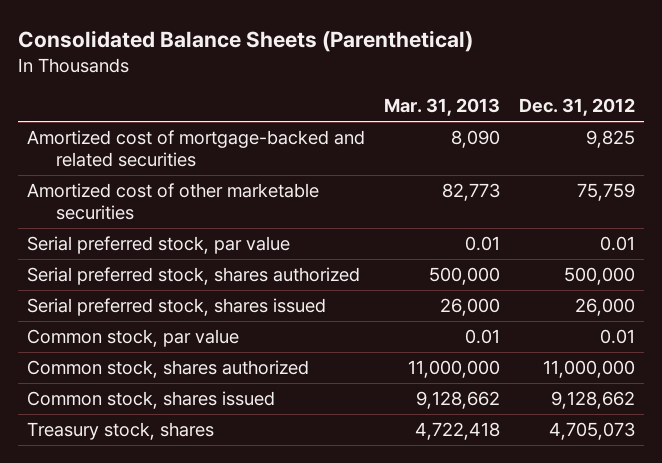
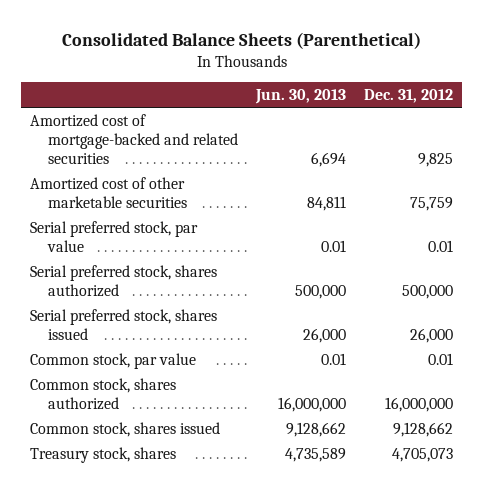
[384,98,501,117] Mar. 31, 2013 -> none
none -> [254,89,346,105] Jun. 30, 2013
[542,360,635,379] 11,000,000 -> [384,396,453,412] 16,000,000

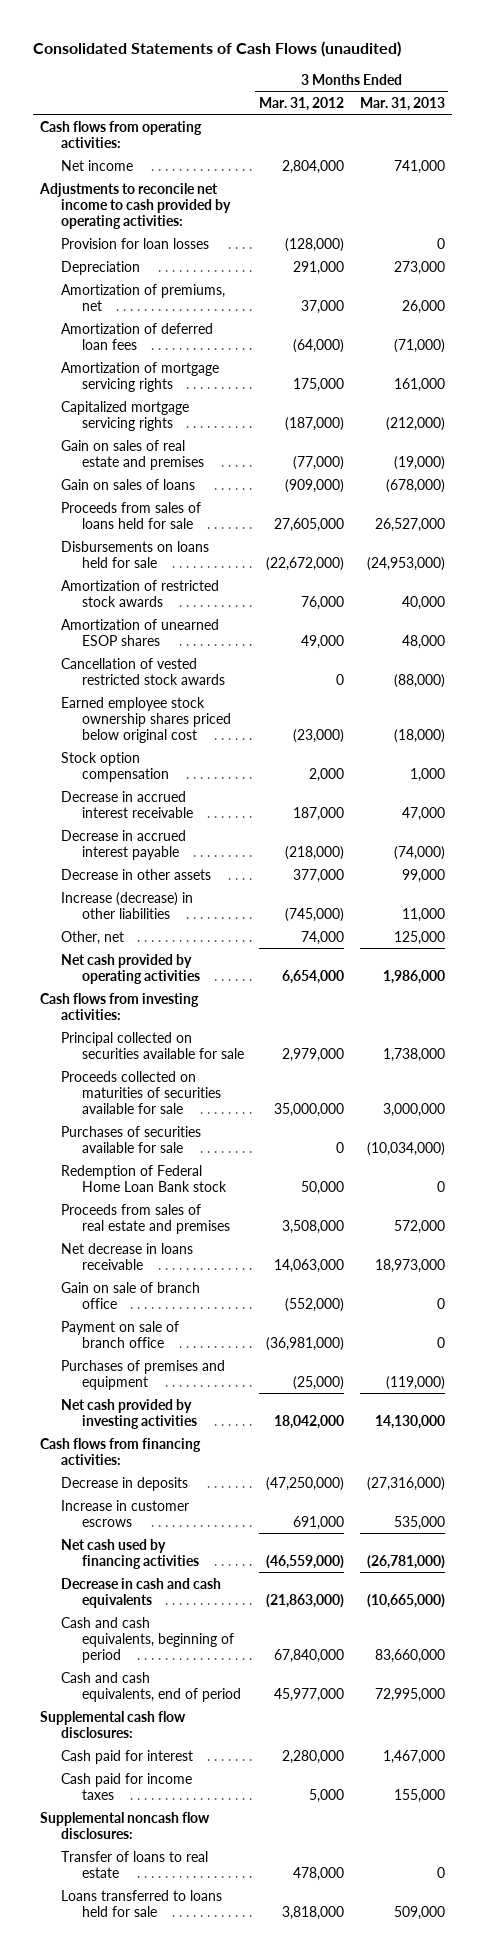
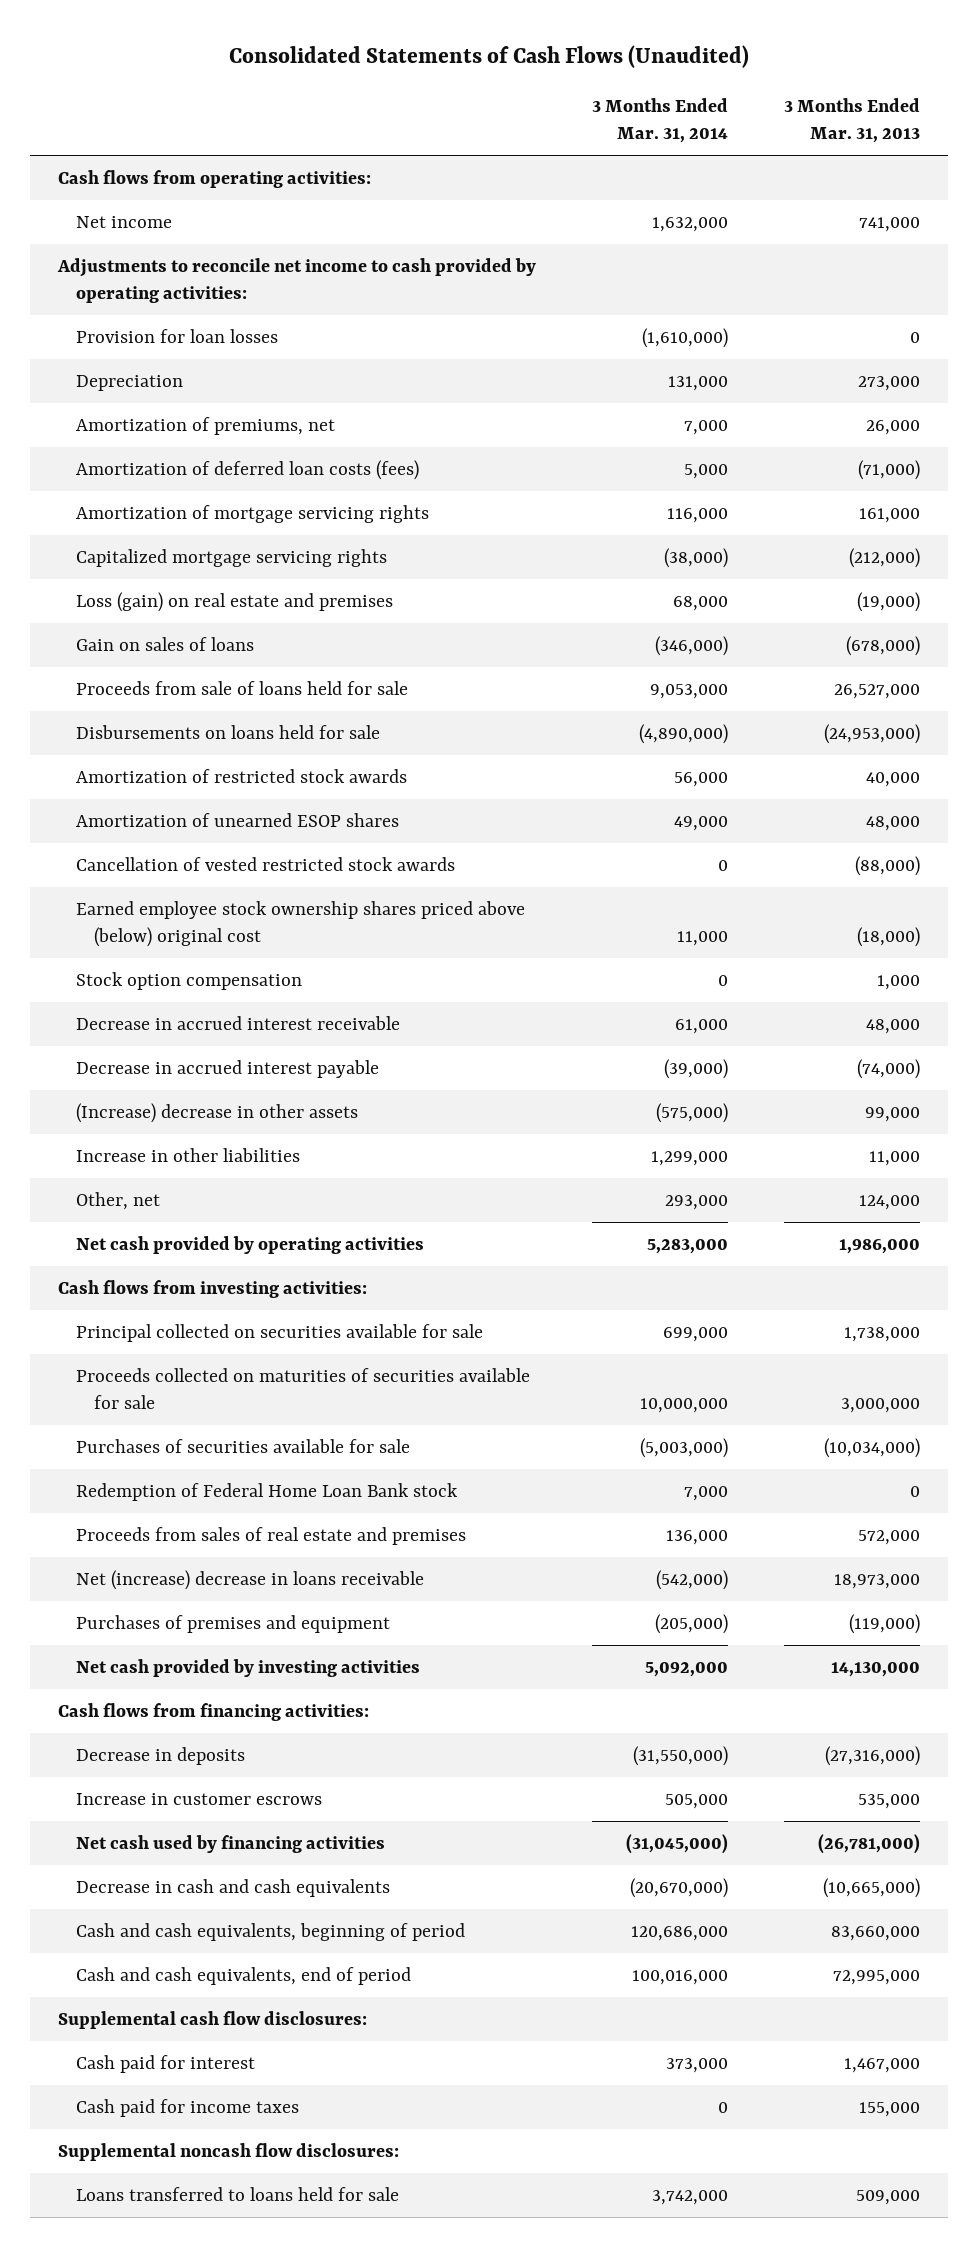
[32,41,401,58] Consolidated Statements of Cash Flows (unaudited) -> [229,45,750,69] Consolidated Statements of Cash Flows (Unaudited)
[259,96,345,111] Mar. 31, 2012 -> none
none -> [592,98,729,144] 3 Months Ended Mar. 31, 2014
[61,322,214,350] Amortization of deferred loan fees -> [76,459,420,480] Amortization of deferred loan costs (fees)
[61,439,204,470] Gain on sales of real estate and premises -> [76,591,394,612] Loss (gain) on real estate and premises
[61,501,202,529] Proceeds from sales of loans held for sale -> [76,680,409,695] Proceeds from sale of loans held for sale
[61,696,231,743] Earned employee stock ownership shares priced below original cost -> [76,900,526,947] Earned employee stock ownership shares priced above (below) original cost
[401,806,445,821] 47,000 -> [865,1018,920,1034] 48,000
[61,868,212,880] Decrease in other assets -> [76,1102,359,1123] (Increase) decrease in other assets
[61,891,194,919] Increase (decrease) in other liabilities -> [76,1147,301,1162] Increase in other liabilities
[393,930,445,945] 125,000 -> [858,1194,920,1210] 124,000
[61,1281,201,1309] Gain on sale of branch office -> none
[61,1320,180,1348] Payment on sale of branch office -> none
[61,1242,194,1270] Net decrease in loans receivable -> [76,1569,425,1590] Net (increase) decrease in loans receivable
[61,1850,209,1878] Transfer of loans to real estate -> none

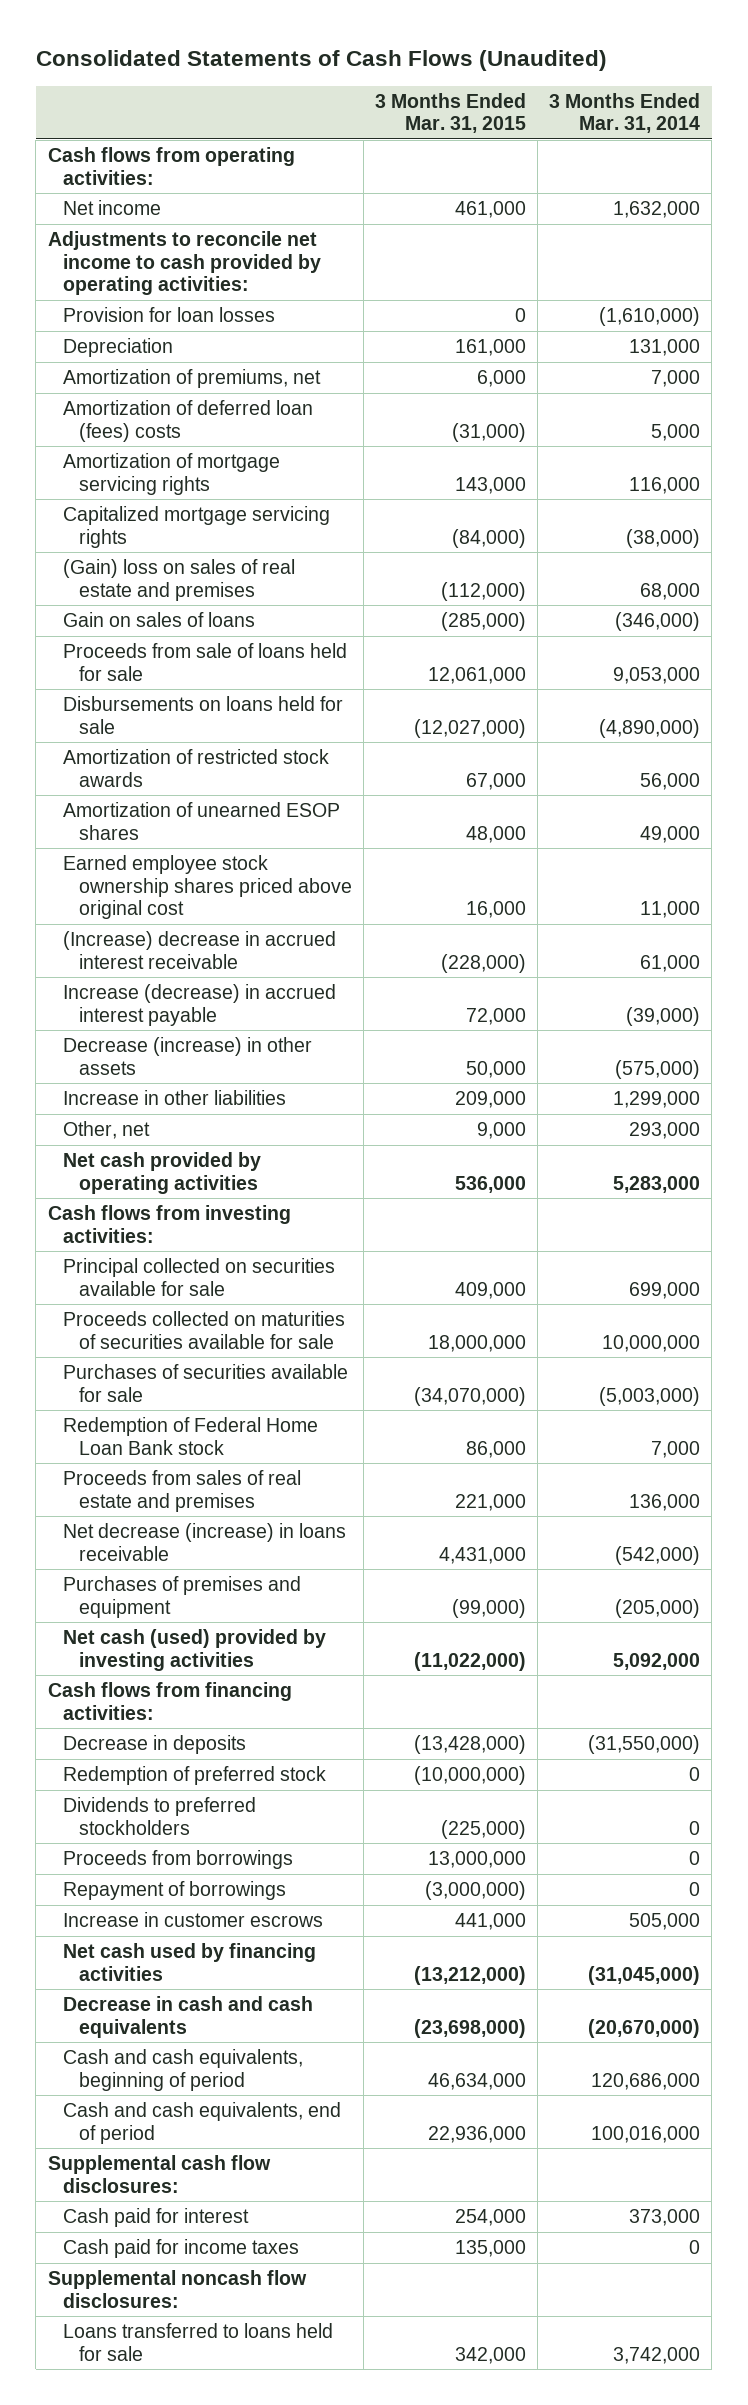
[783,98,920,144] 3 Months Ended Mar. 31, 2013 -> none
none -> [375,92,527,134] 3 Months Ended Mar. 31, 2015
[76,459,420,480] Amortization of deferred loan costs (fees) -> [63,399,314,442] Amortization of deferred loan (fees) costs
[76,591,394,612] Loss (gain) on real estate and premises -> [63,558,296,601] (Gain) loss on sales of real estate and premises
[76,856,456,871] Cancellation of vested restricted stock awards -> none
[76,971,303,990] Stock option compensation -> none
[76,900,526,947] Earned employee stock ownership shares priced above (below) original cost -> [63,854,353,920] Earned employee stock ownership shares priced above original cost
[76,1015,401,1030] Decrease in accrued interest receivable -> [63,930,337,969] (Increase) decrease in accrued interest receivable
[76,1059,380,1078] Decrease in accrued interest payable -> [63,983,337,1026] Increase (decrease) in accrued interest payable
[76,1102,359,1123] (Increase) decrease in other assets -> [63,1036,313,1075] Decrease (increase) in other assets
[76,1569,425,1590] Net (increase) decrease in loans receivable -> [63,1522,347,1561] Net decrease (increase) in loans receivable
[76,1658,421,1677] Net cash provided by investing activities -> [63,1628,327,1671] Net cash (used) provided by investing activities
none -> [63,1765,327,1785] Redemption of preferred stock
none -> [63,1796,257,1835] Dividends to preferred stockholders
none -> [63,1849,294,1869] Proceeds from borrowings
none -> [63,1880,287,1900] Repayment of borrowings

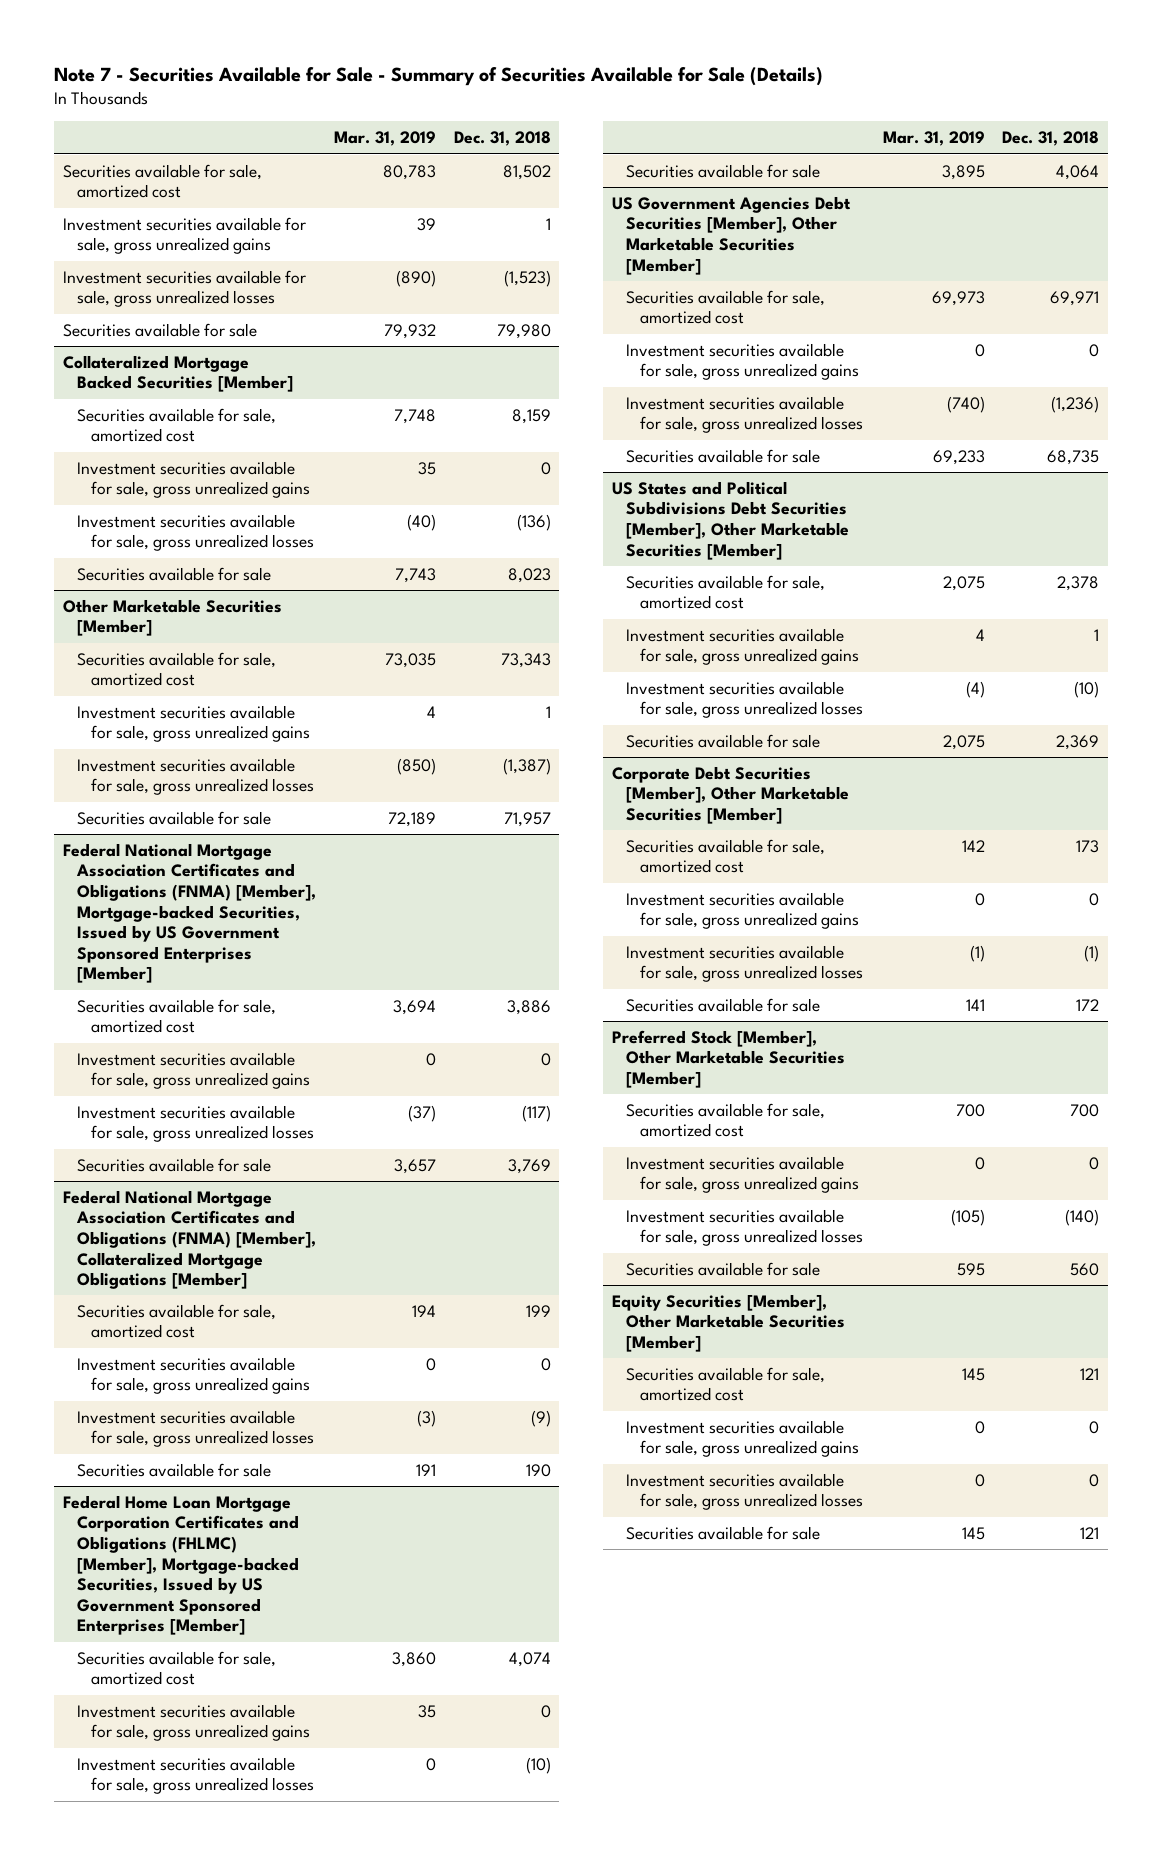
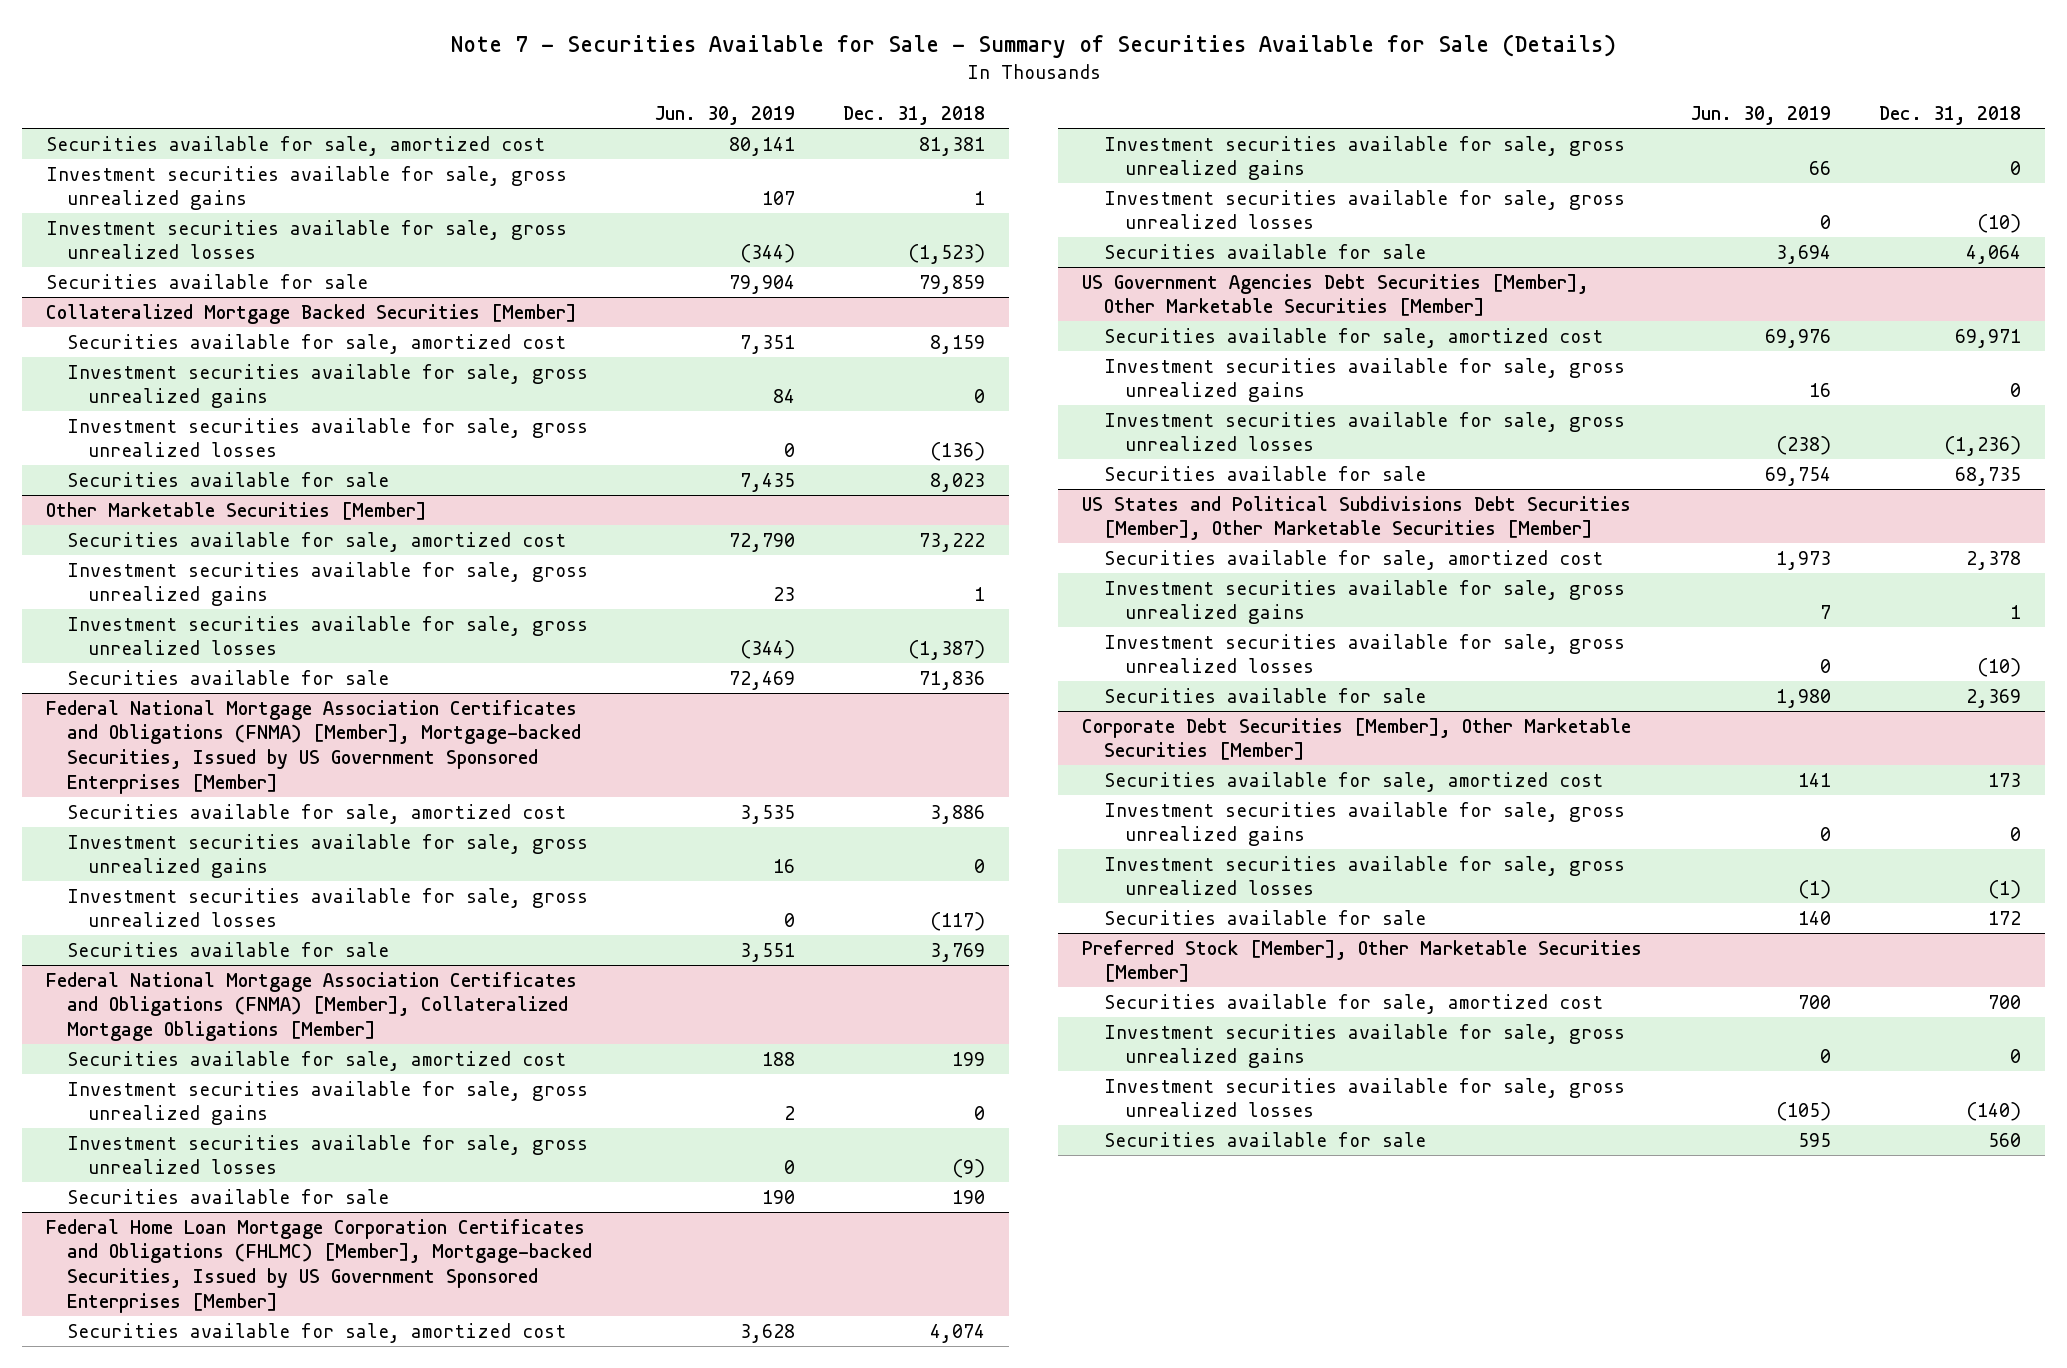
[333,131,436,147] Mar. 31, 2019 -> none
none -> [654,106,795,126] Jun. 30, 2019
[502,164,551,180] 81,502 -> [918,136,985,156] 81,381
[496,323,551,339] 79,980 -> [918,274,985,294] 79,859
[500,652,551,668] 73,343 -> [918,532,985,552] 73,222
[503,811,551,827] 71,957 -> [918,670,985,690] 71,836
[611,1293,845,1352] Equity Securities [Member], Other Marketable Securities [Member] -> none
[625,1366,825,1402] Securities available for sale, amortized cost -> none
[625,1419,860,1458] Investment securities available for sale, gross unrealized gains -> none
[625,1472,864,1511] Investment securities available for sale, gross unrealized losses -> none
[625,1525,820,1540] Securities available for sale -> none

